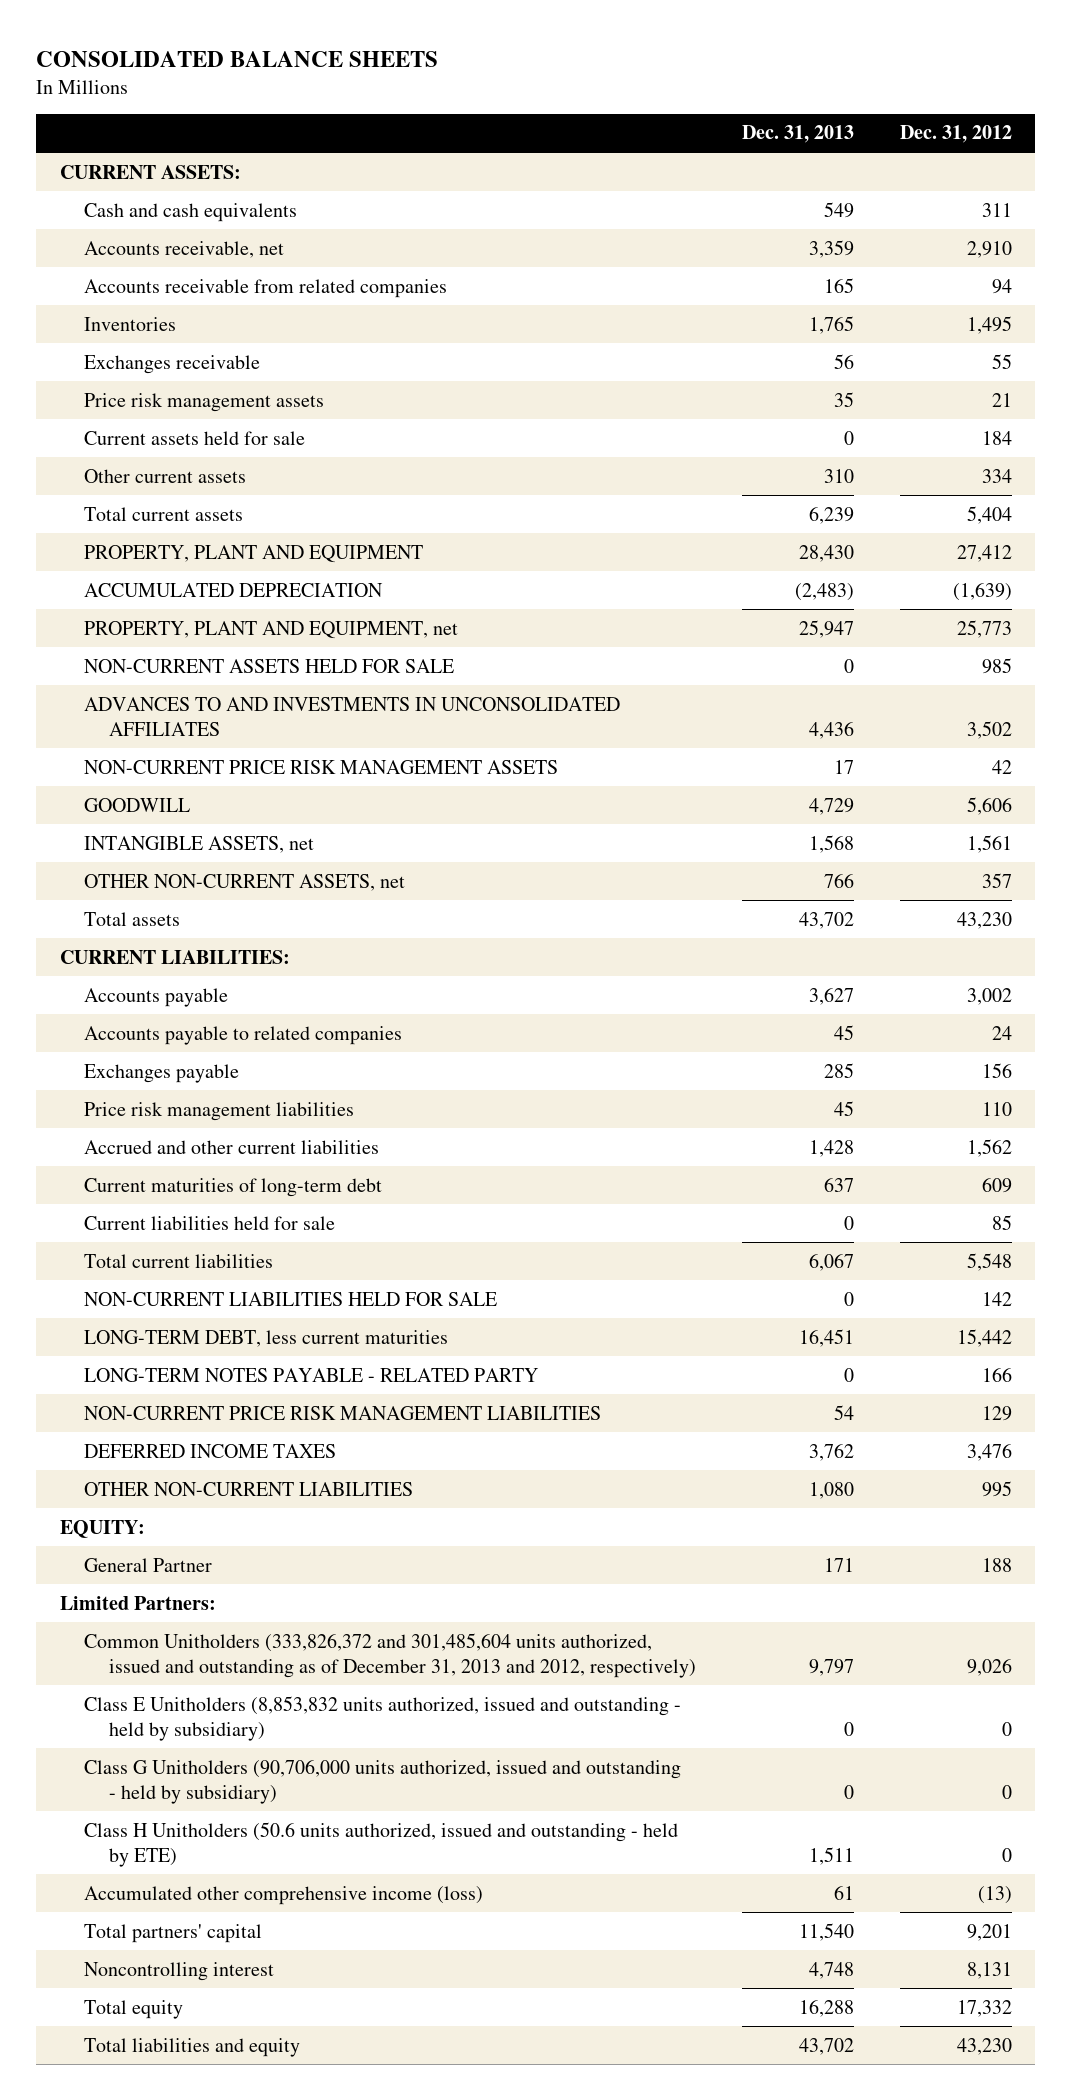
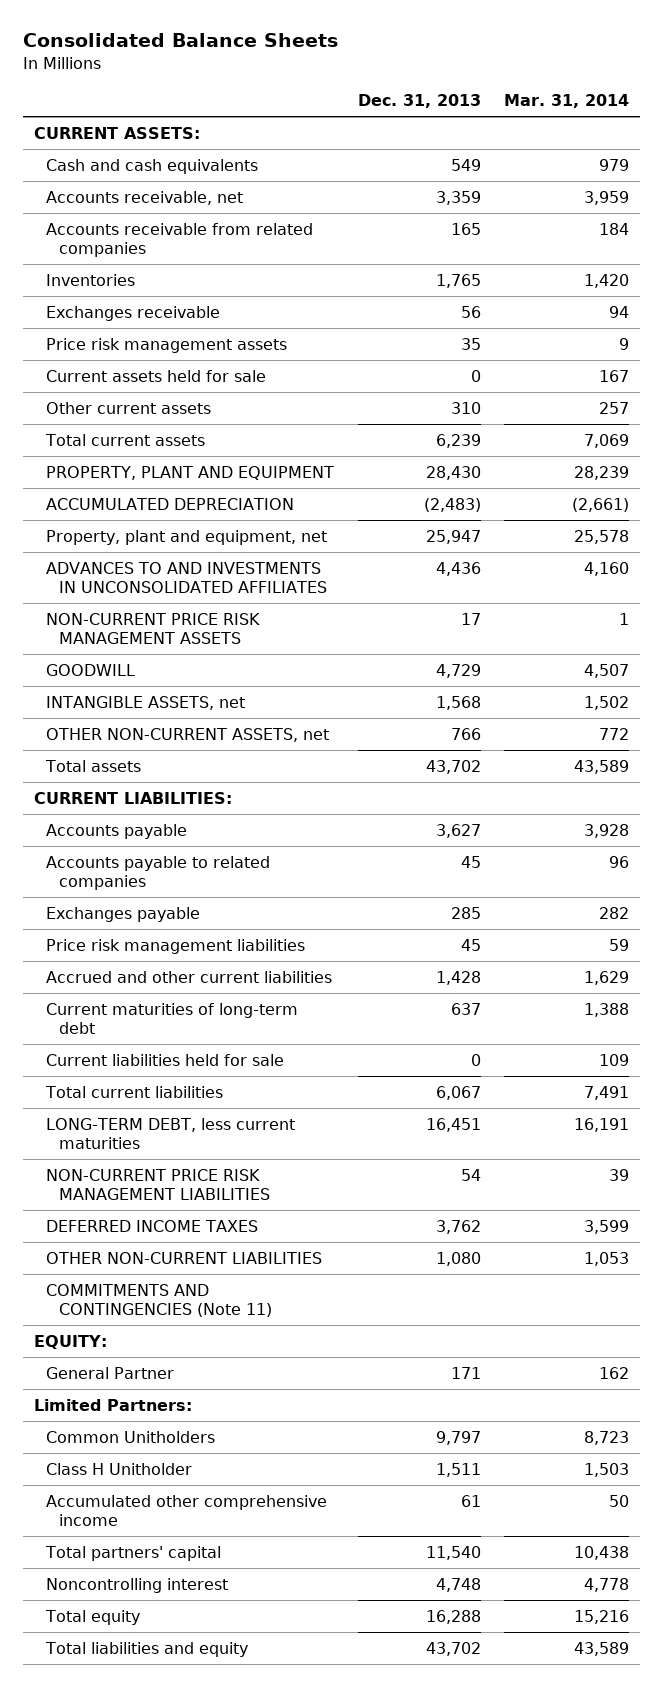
[36,51,439,68] CONSOLIDATED BALANCE SHEETS -> [22,33,338,48] Consolidated Balance Sheets
[900,125,1013,144] Dec. 31, 2012 -> none
none -> [503,94,629,109] Mar. 31, 2014
[84,658,455,673] NON-CURRENT ASSETS HELD FOR SALE -> none
[84,620,459,639] PROPERTY, PLANT AND EQUIPMENT, net -> [46,529,328,545] Property, plant and equipment, net
[84,1291,498,1306] NON-CURRENT LIABILITIES HELD FOR SALE -> none
[84,1367,540,1382] LONG-TERM NOTES PAYABLE - RELATED PARTY -> none
none -> [46,1283,272,1318] COMMITMENTS AND CONTINGENCIES (Note 11)
[84,1695,682,1741] Class E Unitholders (8,853,832 units authorized, issued and outstanding - held by subsidiary) -> none
[84,1758,682,1804] Class G Unitholders (90,706,000 units authorized, issued and outstanding - held by subsidiary) -> none
[84,1632,696,1678] Common Unitholders (333,826,372 and 301,485,604 units authorized, issued and outstanding as of December 31, 2013 and 2012, respectively) -> [46,1430,216,1443] Common Unitholders
[84,1821,679,1867] Class H Unitholders (50.6 units authorized, issued and outstanding - held by ETE) -> [46,1462,193,1475] Class H Unitholder
[84,1885,484,1905] Accumulated other comprehensive income (loss) -> [46,1494,328,1527] Accumulated other comprehensive income

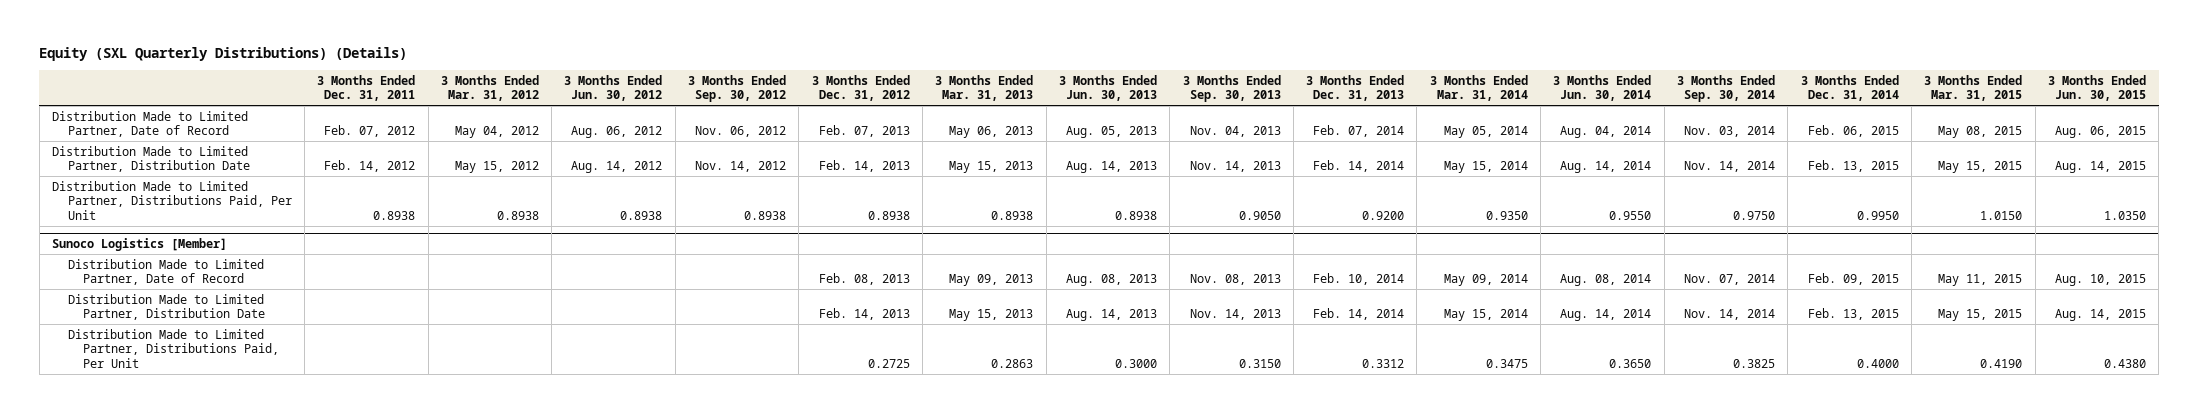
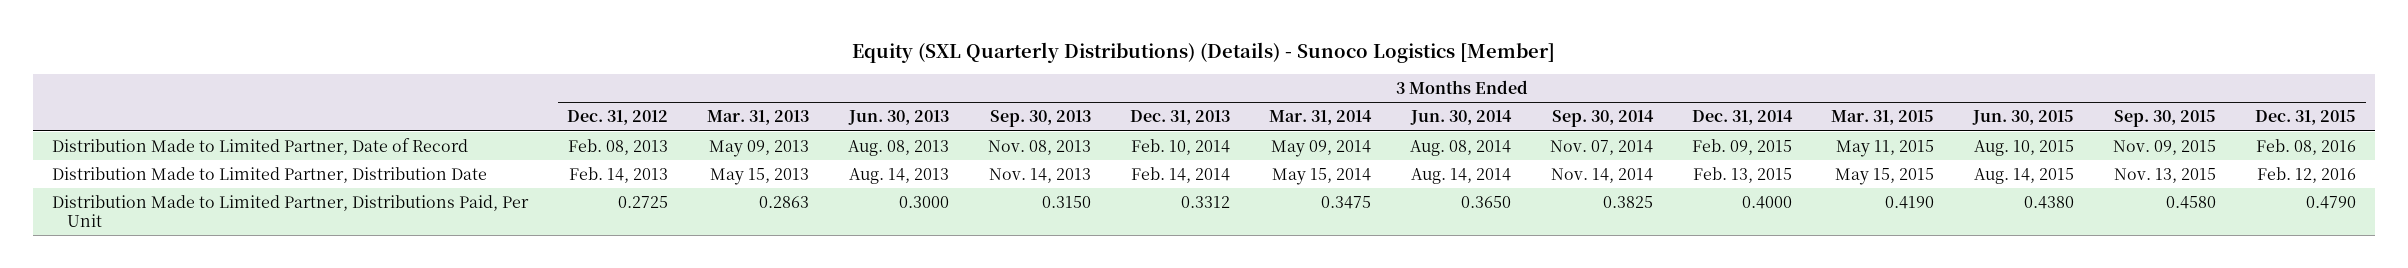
[39,47,408,62] Equity (SXL Quarterly Distributions) (Details) -> [852,42,1556,64] Equity (SXL Quarterly Distributions) (Details) - Sunoco Logistics [Member]
[317,74,416,102] 3 Months Ended Dec. 31, 2011 -> none
[440,74,539,102] 3 Months Ended Mar. 31, 2012 -> none
[564,74,663,102] 3 Months Ended Jun. 30, 2012 -> none
[688,74,787,103] 3 Months Ended Sep. 30, 2012 -> none
none -> [2114,110,2217,128] Sep. 30, 2015
none -> [2255,110,2357,126] Dec. 31, 2015
[52,110,249,138] Distribution Made to Limited Partner, Date of Record -> none
[52,145,250,173] Distribution Made to Limited Partner, Distribution Date -> none
[52,180,292,220] Distribution Made to Limited Partner, Distributions Paid, Per Unit -> none
[52,237,228,251] Sunoco Logistics [Member] -> none

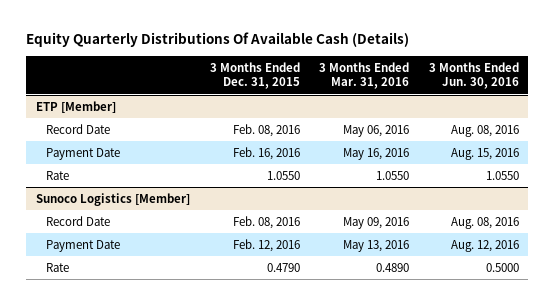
[852,42,1556,64] Equity (SXL Quarterly Distributions) (Details) - Sunoco Logistics [Member] -> [26,32,410,48] Equity Quarterly Distributions Of Available Cash (Details)
[567,110,669,126] Dec. 31, 2012 -> none
[707,110,810,126] Mar. 31, 2013 -> none
[848,110,950,126] Jun. 30, 2013 -> none
[990,110,1092,128] Sep. 30, 2013 -> none
[1130,110,1231,126] Dec. 31, 2013 -> none
[1269,110,1373,126] Mar. 31, 2014 -> none
[1410,110,1513,126] Jun. 30, 2014 -> none
[1552,110,1655,128] Sep. 30, 2014 -> none
[1692,110,1794,126] Dec. 31, 2014 -> none
[1831,110,1935,126] Mar. 31, 2015 -> none
[1972,110,2075,126] Jun. 30, 2015 -> none
[2114,110,2217,128] Sep. 30, 2015 -> none
none -> [319,62,410,90] 3 Months Ended Mar. 31, 2016
none -> [428,62,519,90] 3 Months Ended Jun. 30, 2016
none -> [36,100,117,113] ETP [Member]
[52,137,469,155] Distribution Made to Limited Partner, Date of Record -> [46,123,111,134] Record Date
none -> [46,147,121,160] Payment Date
none -> [46,170,70,180] Rate
none -> [36,192,191,206] Sunoco Logistics [Member]
none -> [46,215,111,226] Record Date
[52,166,488,183] Distribution Made to Limited Partner, Distribution Date -> [46,239,121,252] Payment Date
[52,194,530,228] Distribution Made to Limited Partner, Distributions Paid, Per Unit -> [46,262,70,272] Rate

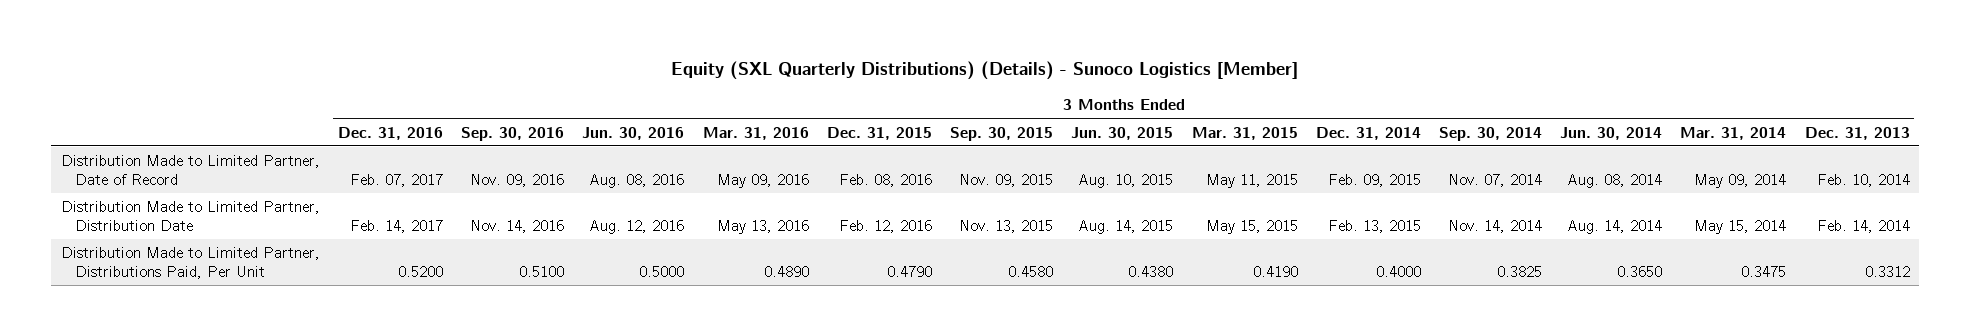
[26,32,410,48] Equity Quarterly Distributions Of Available Cash (Details) -> [671,61,1299,81] Equity (SXL Quarterly Distributions) (Details) - Sunoco Logistics [Member]
none -> [337,126,443,140] Dec. 31, 2016
none -> [461,126,565,141] Sep. 30, 2016
none -> [950,126,1054,141] Sep. 30, 2015
none -> [1071,126,1174,140] Jun. 30, 2015
none -> [1191,126,1298,140] Mar. 31, 2015
none -> [1315,126,1421,140] Dec. 31, 2014
none -> [1439,126,1543,141] Sep. 30, 2014
none -> [1560,126,1663,140] Jun. 30, 2014
none -> [1680,126,1787,140] Mar. 31, 2014
none -> [1804,126,1910,140] Dec. 31, 2013
[36,100,117,113] ETP [Member] -> none
[46,147,121,160] Payment Date -> none
[46,170,70,180] Rate -> none
[36,192,191,206] Sunoco Logistics [Member] -> none
[46,215,111,226] Record Date -> none
[46,123,111,134] Record Date -> [60,155,320,185] Distribution Made to Limited Partner, Date of Record
[343,124,410,137] May 06, 2016 -> [716,173,809,188] May 09, 2016
[46,239,121,252] Payment Date -> [60,201,320,231] Distribution Made to Limited Partner, Distribution Date
[46,262,70,272] Rate -> [60,247,320,279] Distribution Made to Limited Partner, Distributions Paid, Per Unit

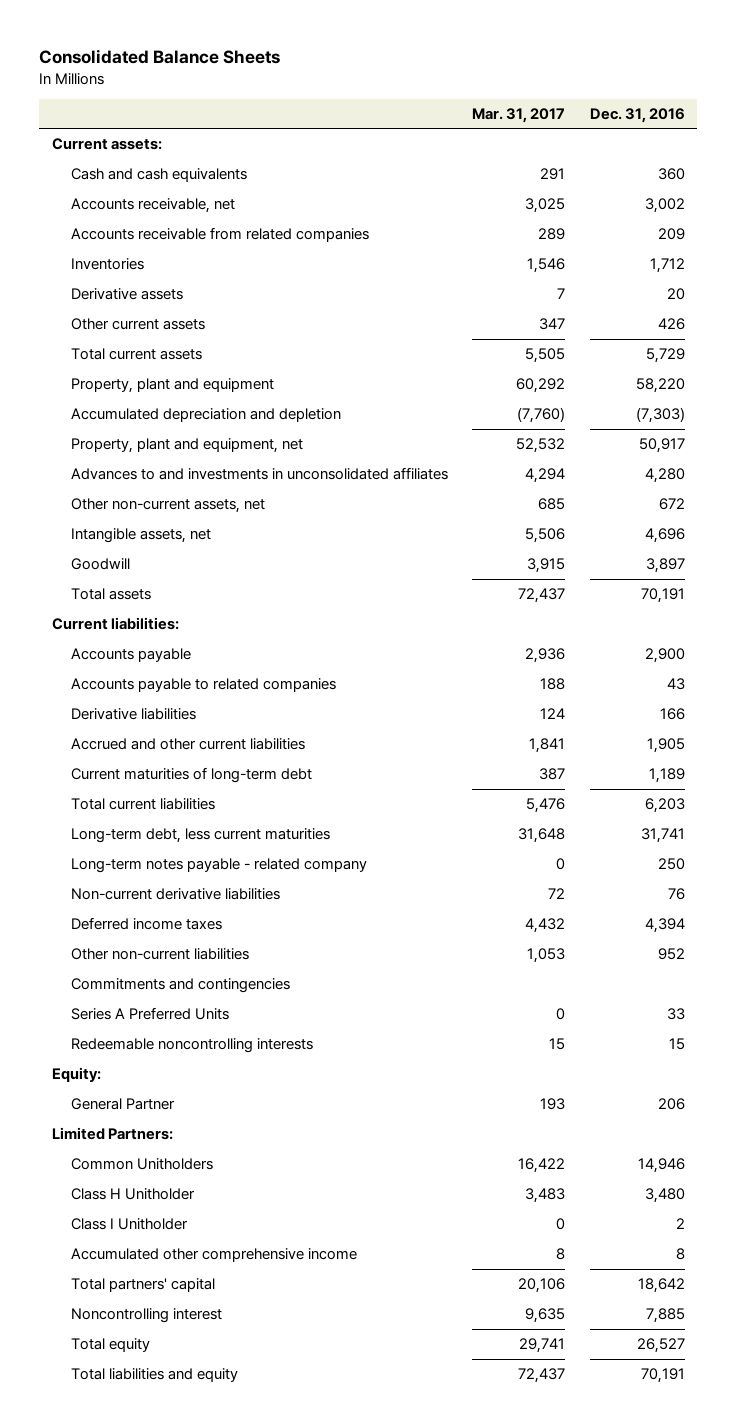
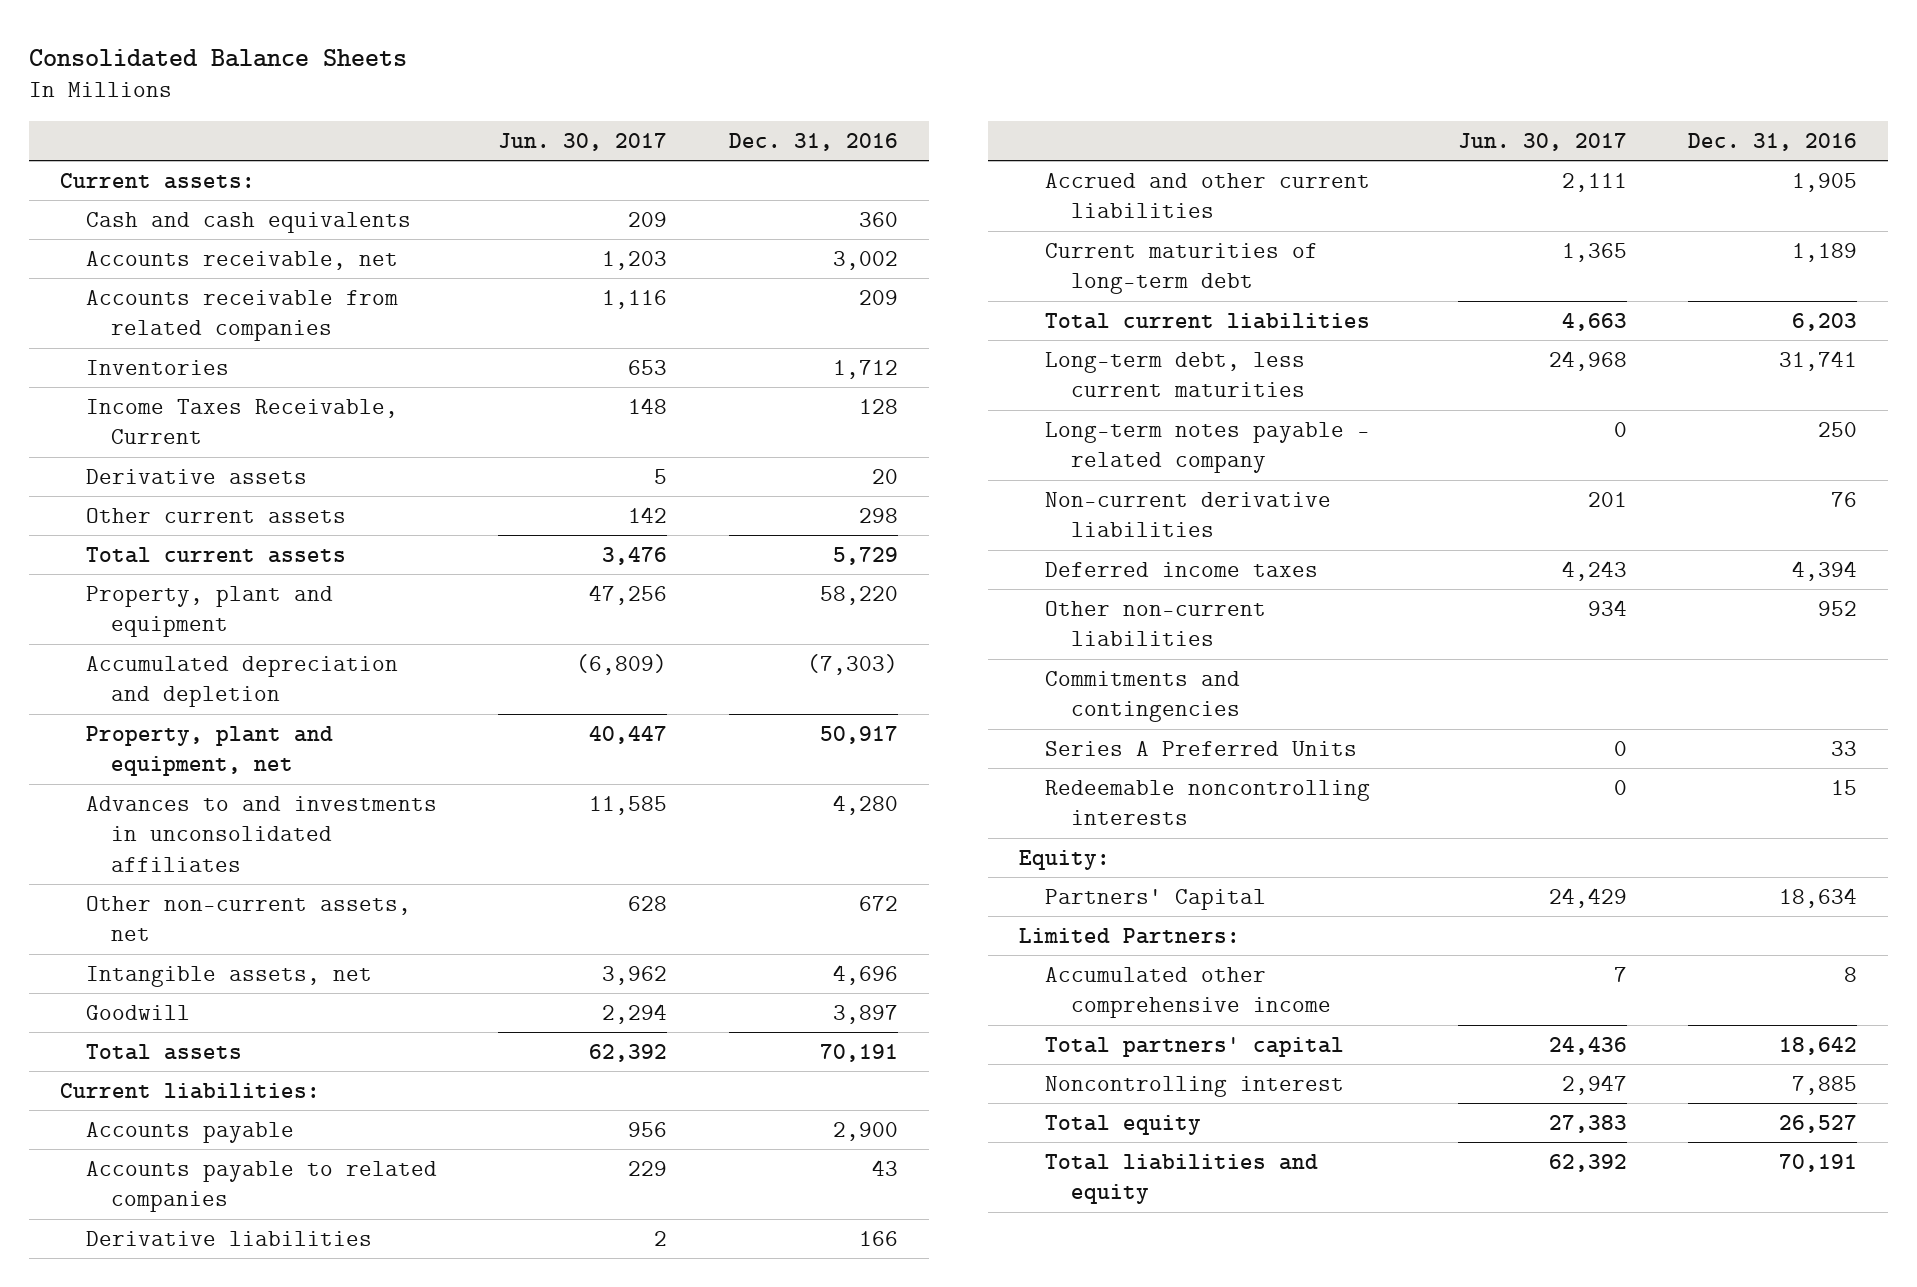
[472,107,566,123] Mar. 31, 2017 -> none
none -> [498,132,668,151] Jun. 30, 2017
none -> [85,398,398,445] Income Taxes Receivable, Current
[657,318,685,331] 426 -> [859,507,899,523] 298
[71,1098,176,1111] General Partner -> [1044,888,1266,910] Partners' Capital
[657,1098,685,1111] 206 -> [1779,887,1858,908] 18,634
[71,1158,214,1171] Common Unitholders -> none
[71,1188,196,1201] Class H Unitholder -> none
[71,1218,189,1231] Class I Unitholder -> none

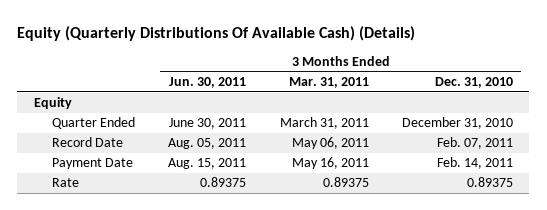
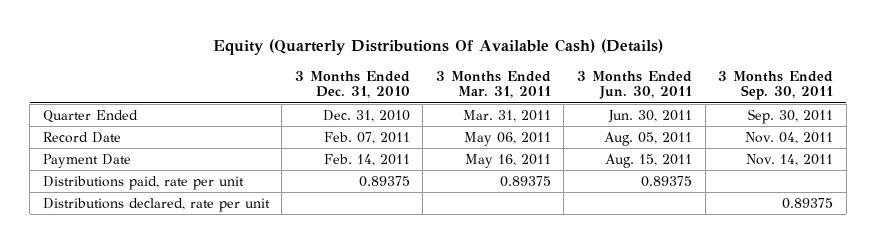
none -> [718,70,834,101] 3 Months Ended Sep. 30, 2011
[33,97,72,110] Equity -> none
[169,118,247,130] June 30, 2011 -> [607,109,692,123] Jun. 30, 2011
[279,117,369,130] March 31, 2011 -> [462,109,551,122] Mar. 31, 2011
[401,117,513,130] December 31, 2010 -> [322,109,410,122] Dec. 31, 2010
[52,178,80,188] Rate -> [42,175,244,190] Distributions paid, rate per unit
none -> [42,197,270,212] Distributions declared, rate per unit

